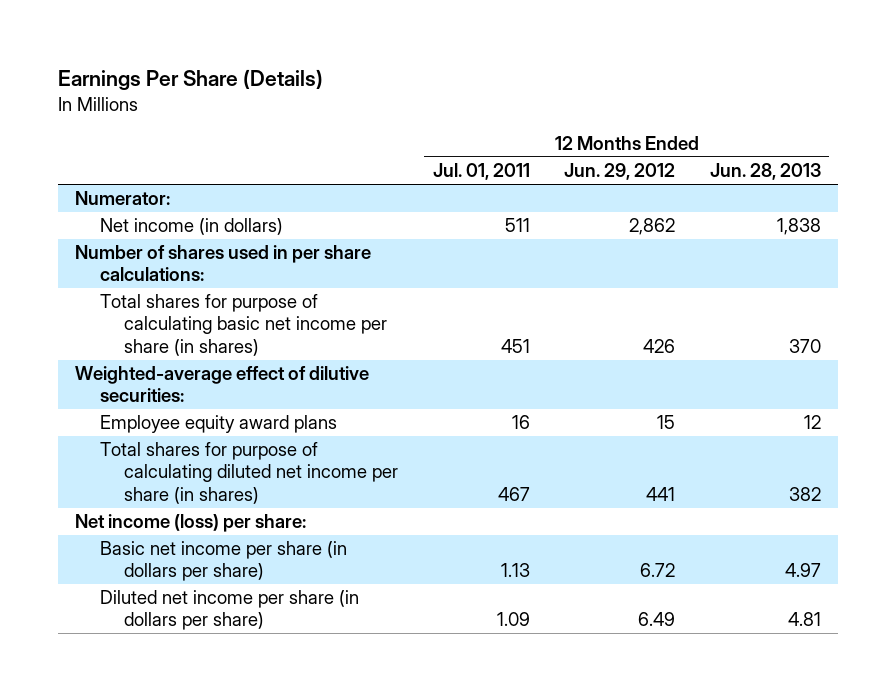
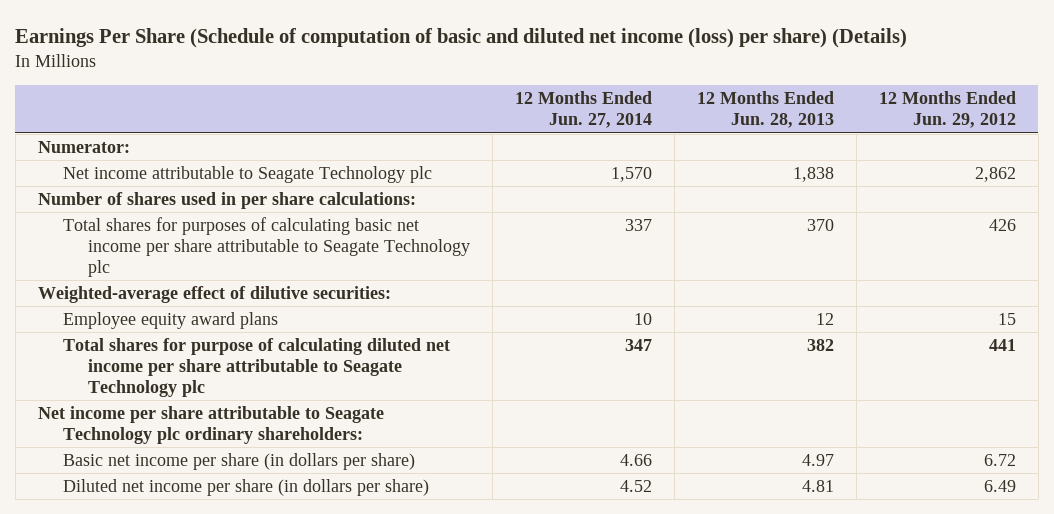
[58,69,324,91] Earnings Per Share (Details) -> [15,27,908,48] Earnings Per Share (Schedule of computation of basic and diluted net income (loss) per share) (Details)
[432,163,530,181] Jul. 01, 2011 -> none
none -> [515,91,653,129] 12 Months Ended Jun. 27, 2014
[99,218,283,236] Net income (in dollars) -> [62,166,432,184] Net income attributable to Seagate Technology plc
[99,294,388,356] Total shares for purpose of calculating basic net income per share (in shares) -> [62,217,471,277] Total shares for purposes of calculating basic net income per share attributable to Seagate Technology plc
[99,442,399,504] Total shares for purpose of calculating diluted net income per share (in shares) -> [62,338,450,397] Total shares for purpose of calculating diluted net income per share attributable to Seagate Technology plc
[75,514,307,533] Net income (loss) per share: -> [37,406,384,444] Net income per share attributable to Seagate Technology plc ordinary shareholders:

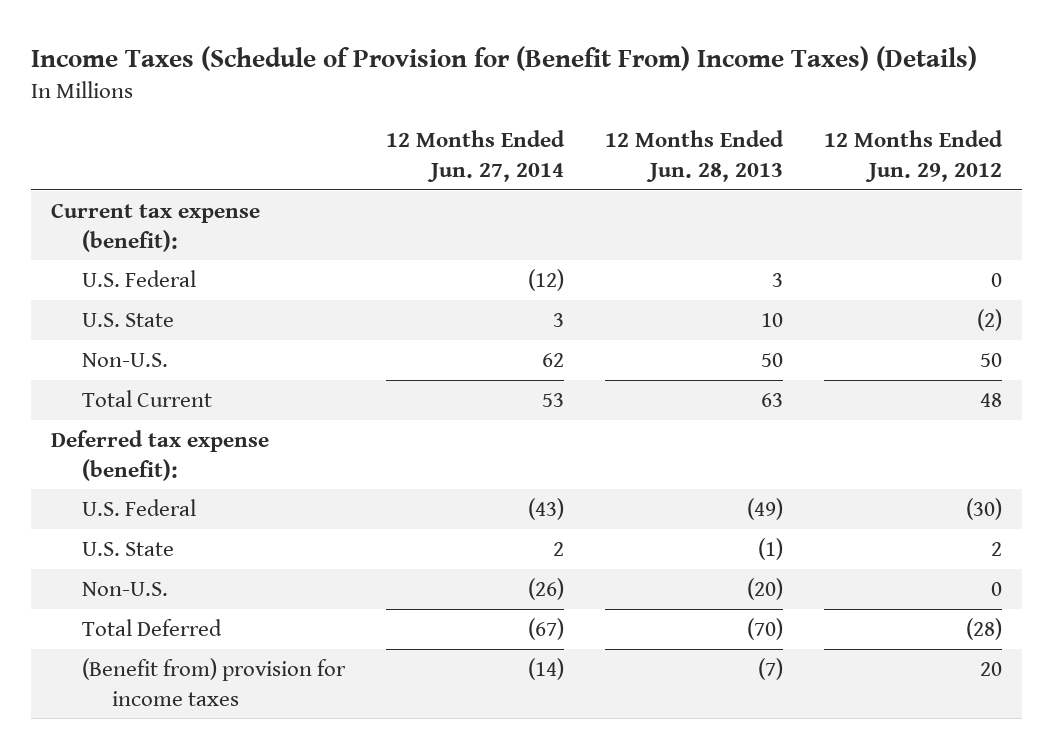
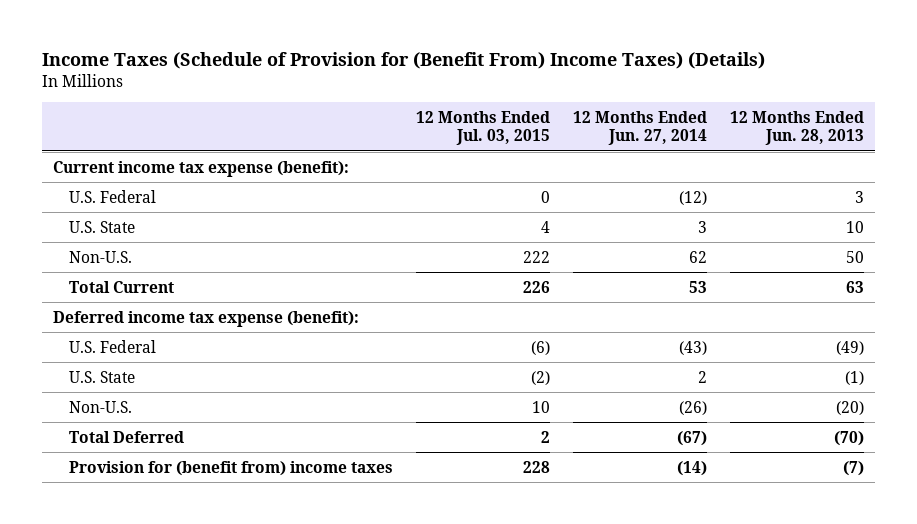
[823,130,1003,183] 12 Months Ended Jun. 29, 2012 -> none
none -> [415,111,550,146] 12 Months Ended Jul. 03, 2015
[51,202,261,252] Current tax expense (benefit): -> [53,160,350,177] Current income tax expense (benefit):
[51,429,270,481] Deferred tax expense (benefit): -> [53,310,360,327] Deferred income tax expense (benefit):
[81,657,346,706] (Benefit from) provision for income taxes -> [68,460,393,476] Provision for (benefit from) income taxes

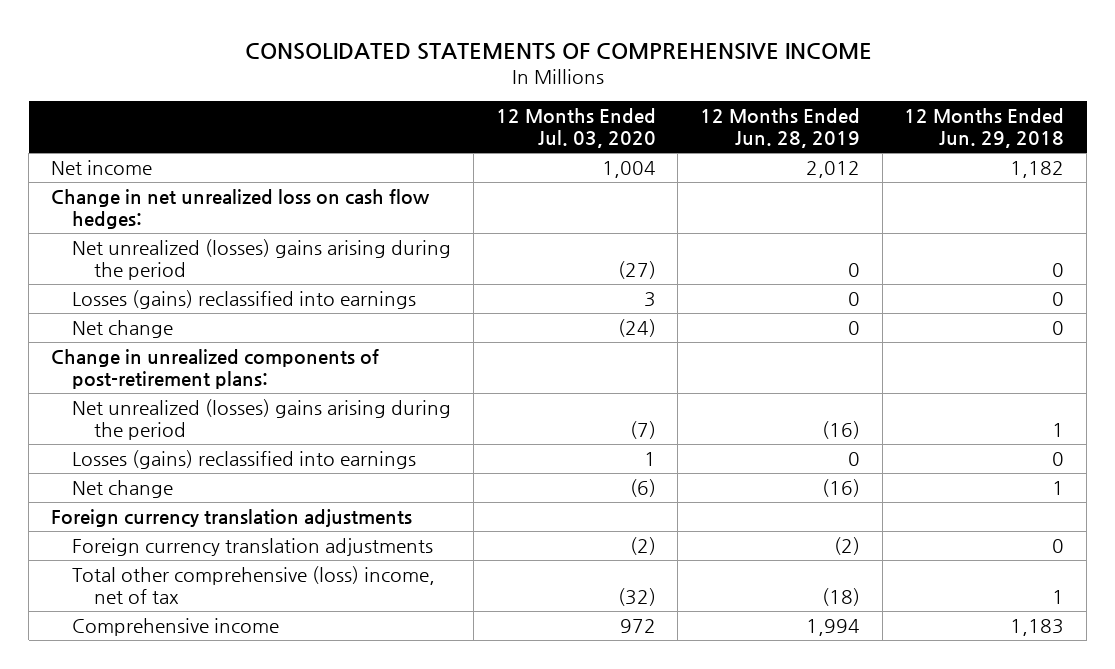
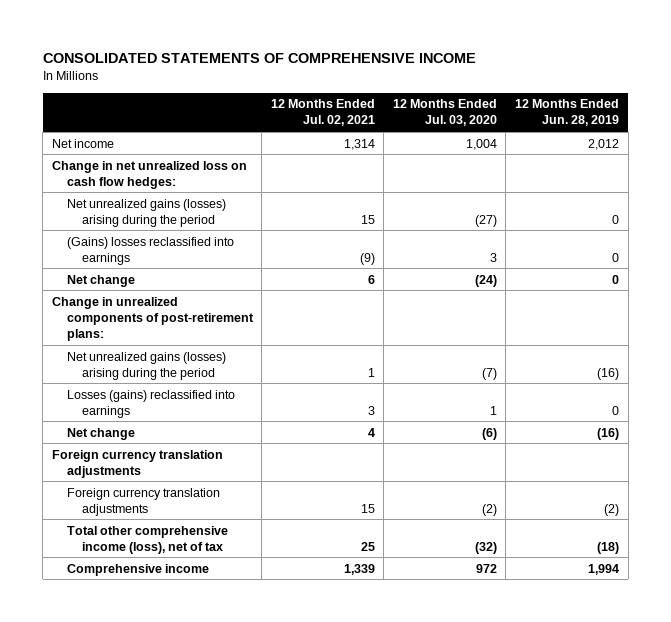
[904,108,1065,149] 12 Months Ended Jun. 29, 2018 -> none
none -> [270,99,375,127] 12 Months Ended Jul. 02, 2021
[72,239,452,280] Net unrealized (losses) gains arising during the period -> [66,198,226,227] Net unrealized gains (losses) arising during the period
[72,290,417,310] Losses (gains) reclassified into earnings -> [66,236,234,265] (Gains) losses reclassified into earnings
[72,399,452,440] Net unrealized (losses) gains arising during the period -> [66,351,226,380] Net unrealized gains (losses) arising during the period
[72,566,436,604] Total other comprehensive (loss) income, net of tax -> [66,525,228,554] Total other comprehensive income (loss), net of tax

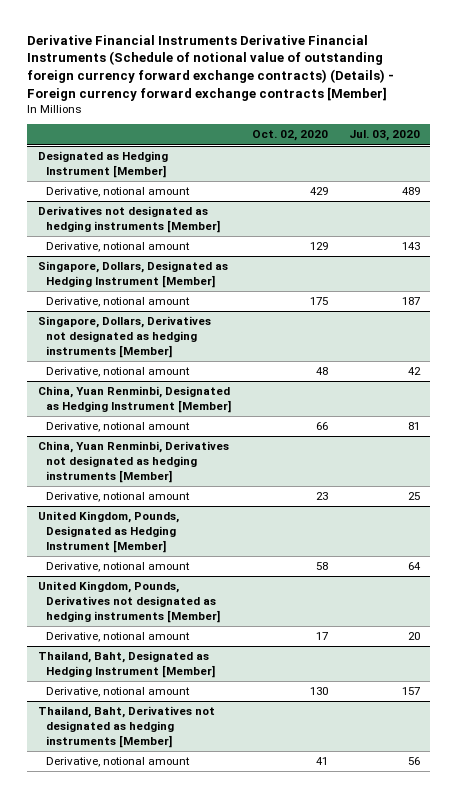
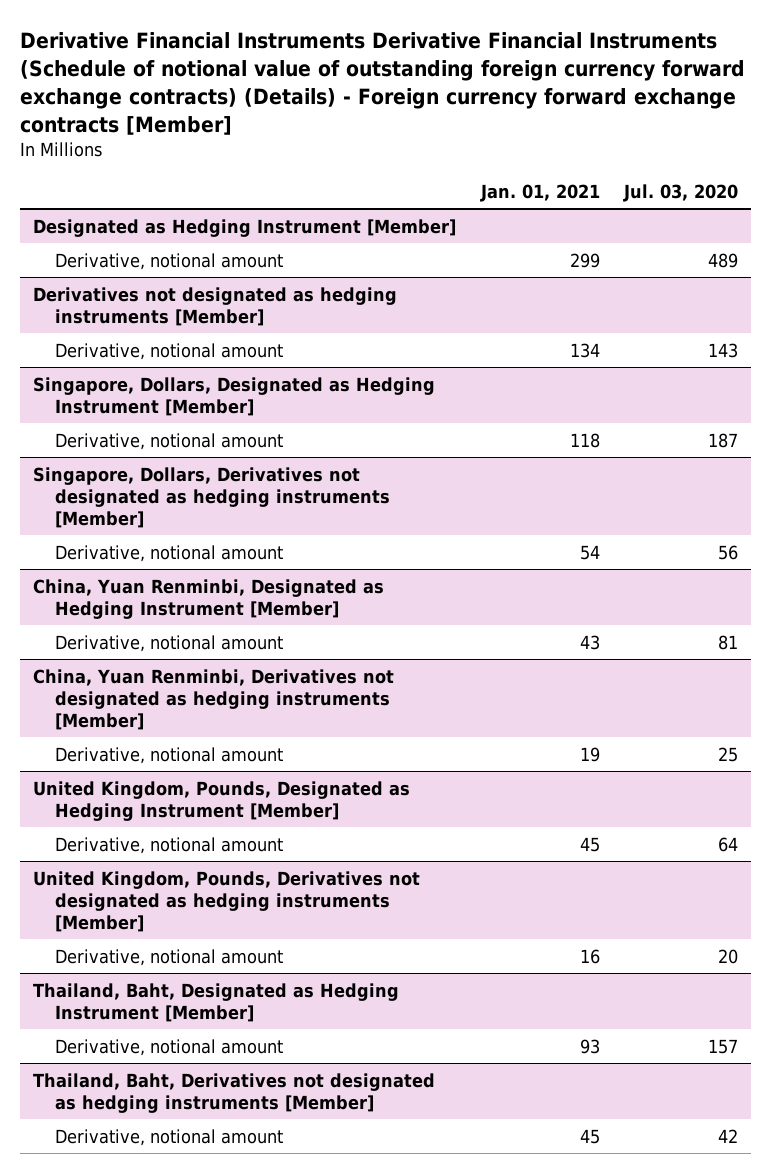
[251,130,328,142] Oct. 02, 2020 -> none
none -> [479,183,600,202] Jan. 01, 2021
[407,367,421,376] 42 -> [718,544,739,560] 56
[407,757,420,766] 56 -> [718,1128,739,1143] 42

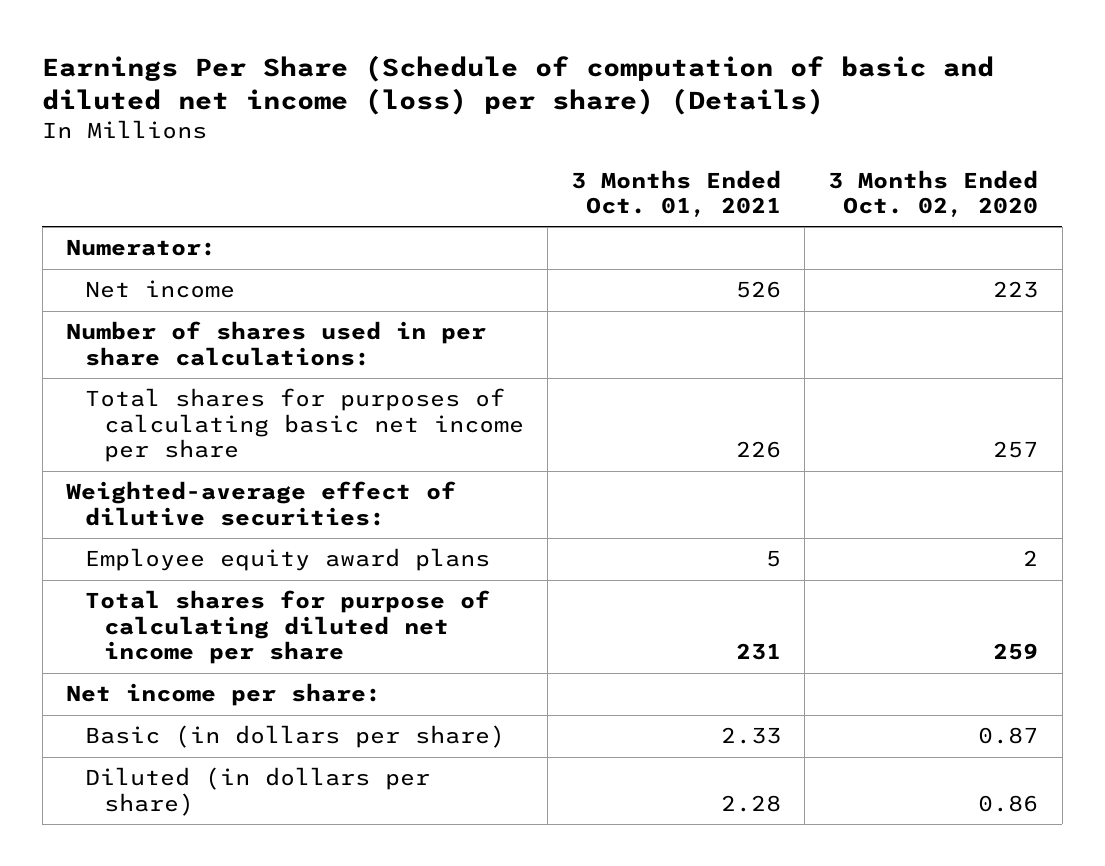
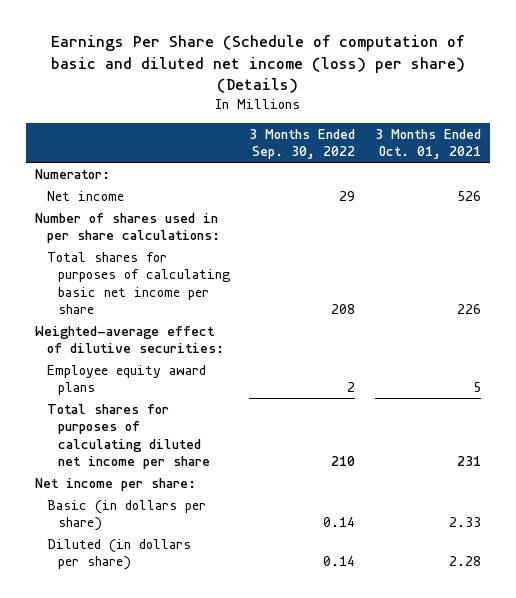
[828,169,1039,218] 3 Months Ended Oct. 02, 2020 -> none
none -> [249,128,356,160] 3 Months Ended Sep. 30, 2022
[84,590,490,665] Total shares for purpose of calculating diluted net income per share -> [46,403,211,470] Total shares for purposes of calculating diluted net income per share

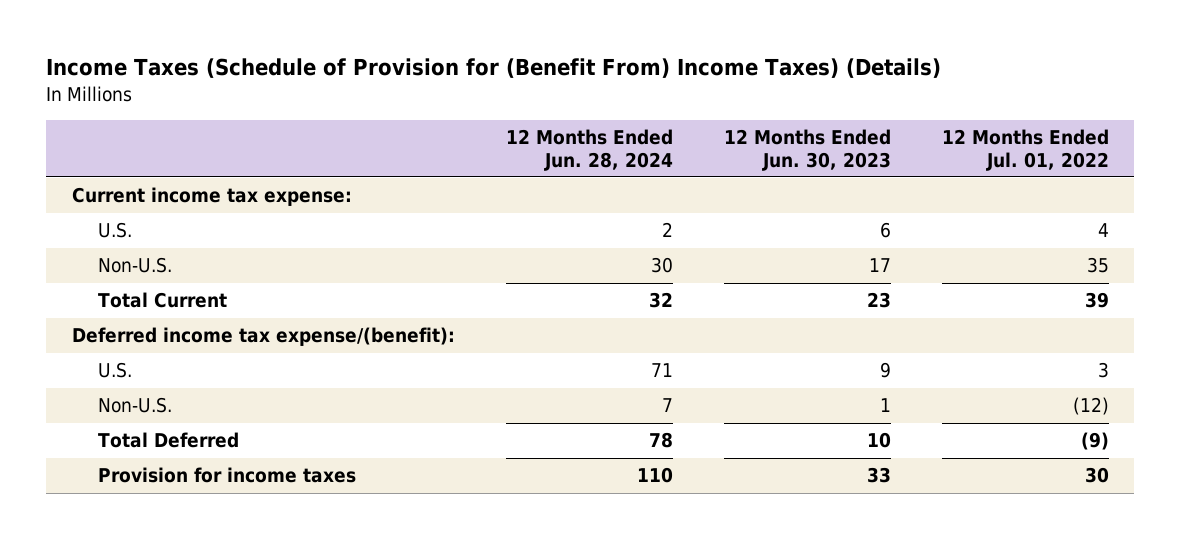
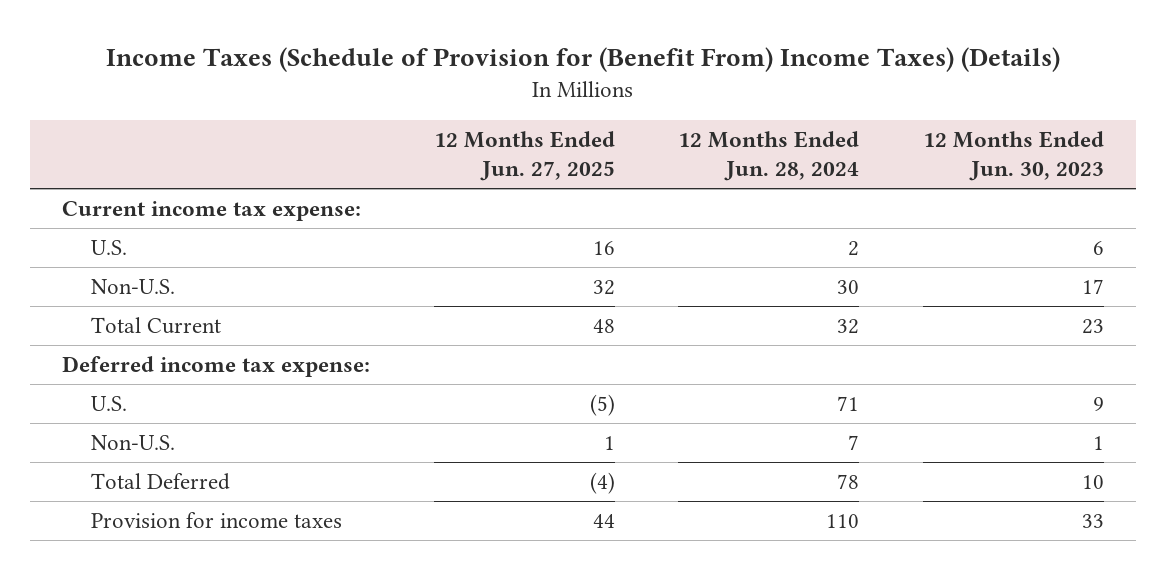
[941,128,1109,171] 12 Months Ended Jul. 01, 2022 -> none
none -> [433,131,615,182] 12 Months Ended Jun. 27, 2025
[71,327,455,347] Deferred income tax expense/(benefit): -> [62,355,371,377] Deferred income tax expense:

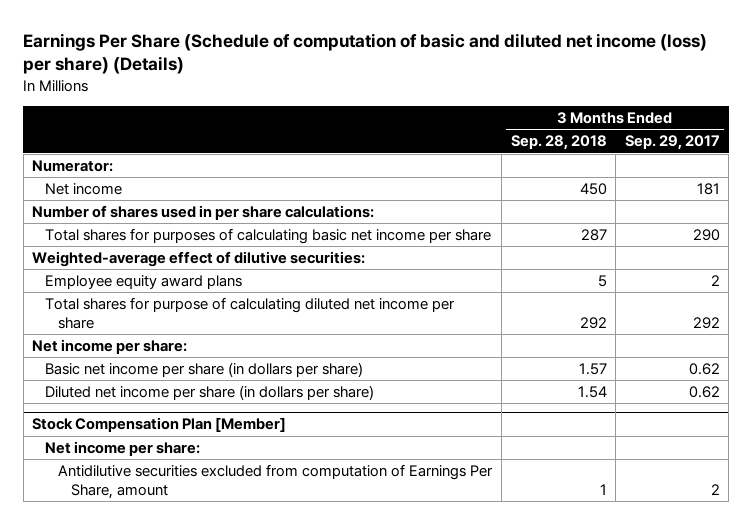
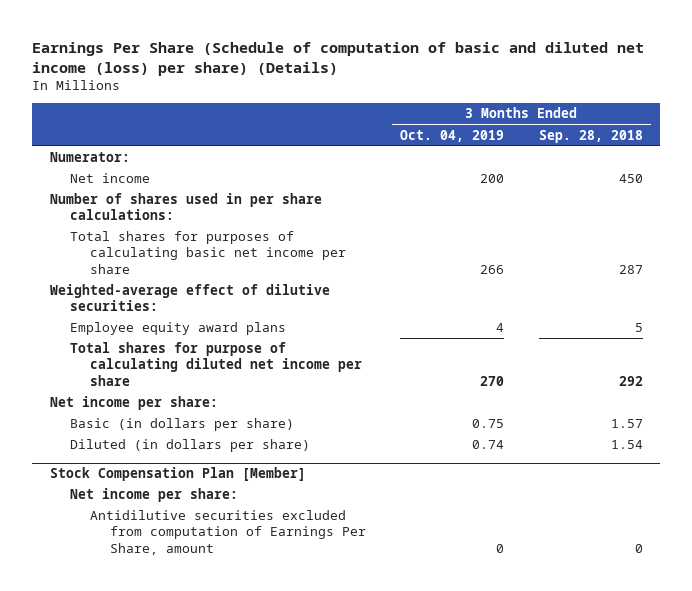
[624,135,720,151] Sep. 29, 2017 -> none
none -> [400,129,505,142] Oct. 04, 2019
[45,362,364,378] Basic net income per share (in dollars per share) -> [69,418,294,432] Basic (in dollars per share)
[45,385,375,401] Diluted net income per share (in dollars per share) -> [69,439,310,453] Diluted (in dollars per share)
[599,483,607,495] 1 -> [634,543,643,553] 0

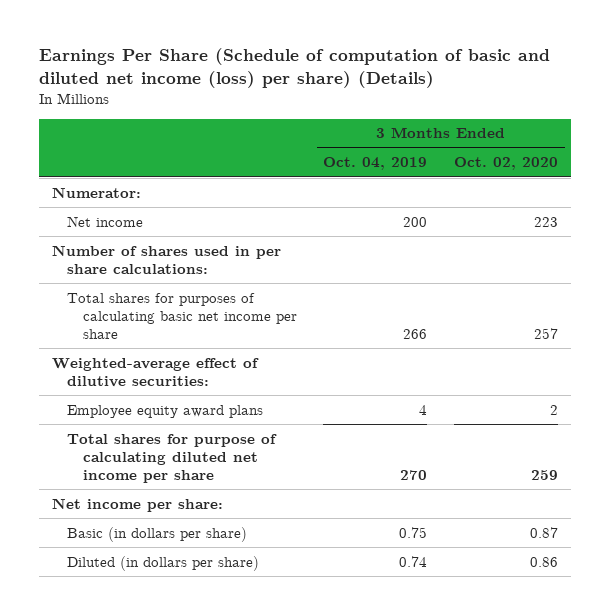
[538,129,643,143] Sep. 28, 2018 -> none
none -> [453,157,558,171] Oct. 02, 2020
[49,467,306,482] Stock Compensation Plan [Member] -> none
[69,488,238,503] Net income per share: -> none
[89,510,367,555] Antidilutive securities excluded from computation of Earnings Per Share, amount -> none

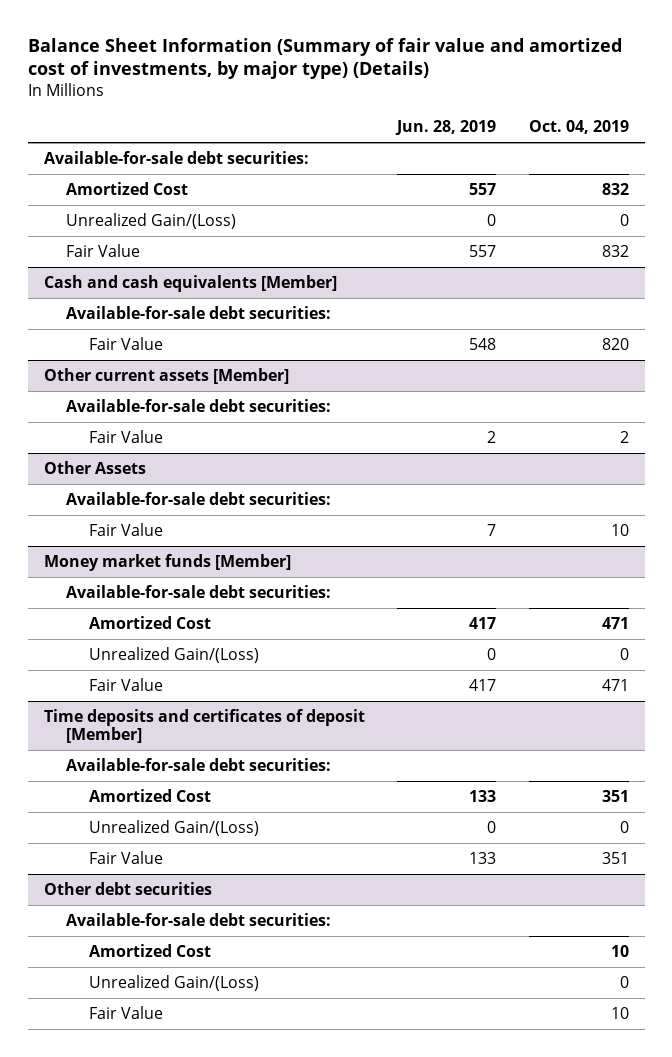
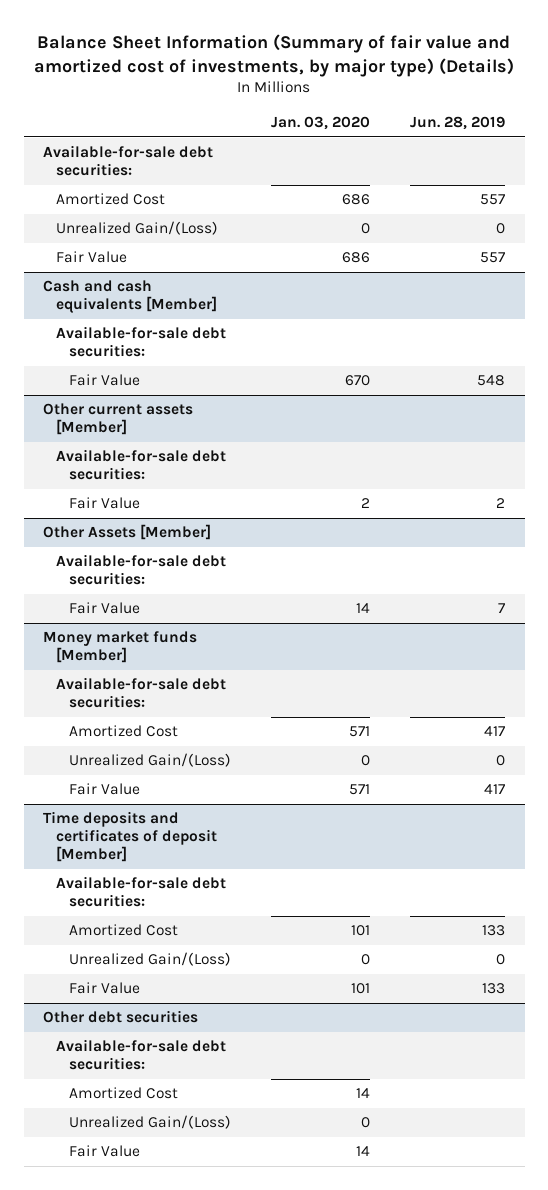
[528,120,629,135] Oct. 04, 2019 -> none
none -> [271,116,371,131] Jan. 03, 2020
[43,460,146,474] Other Assets -> [43,524,212,541] Other Assets [Member]

